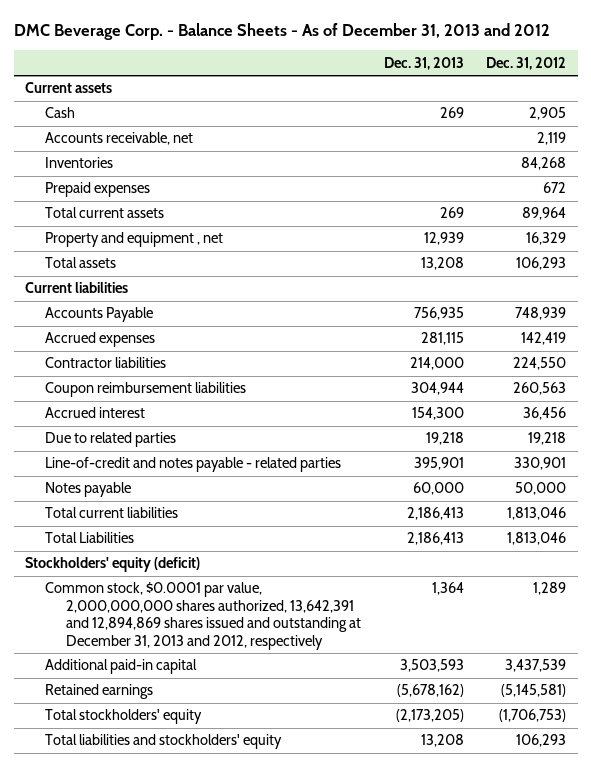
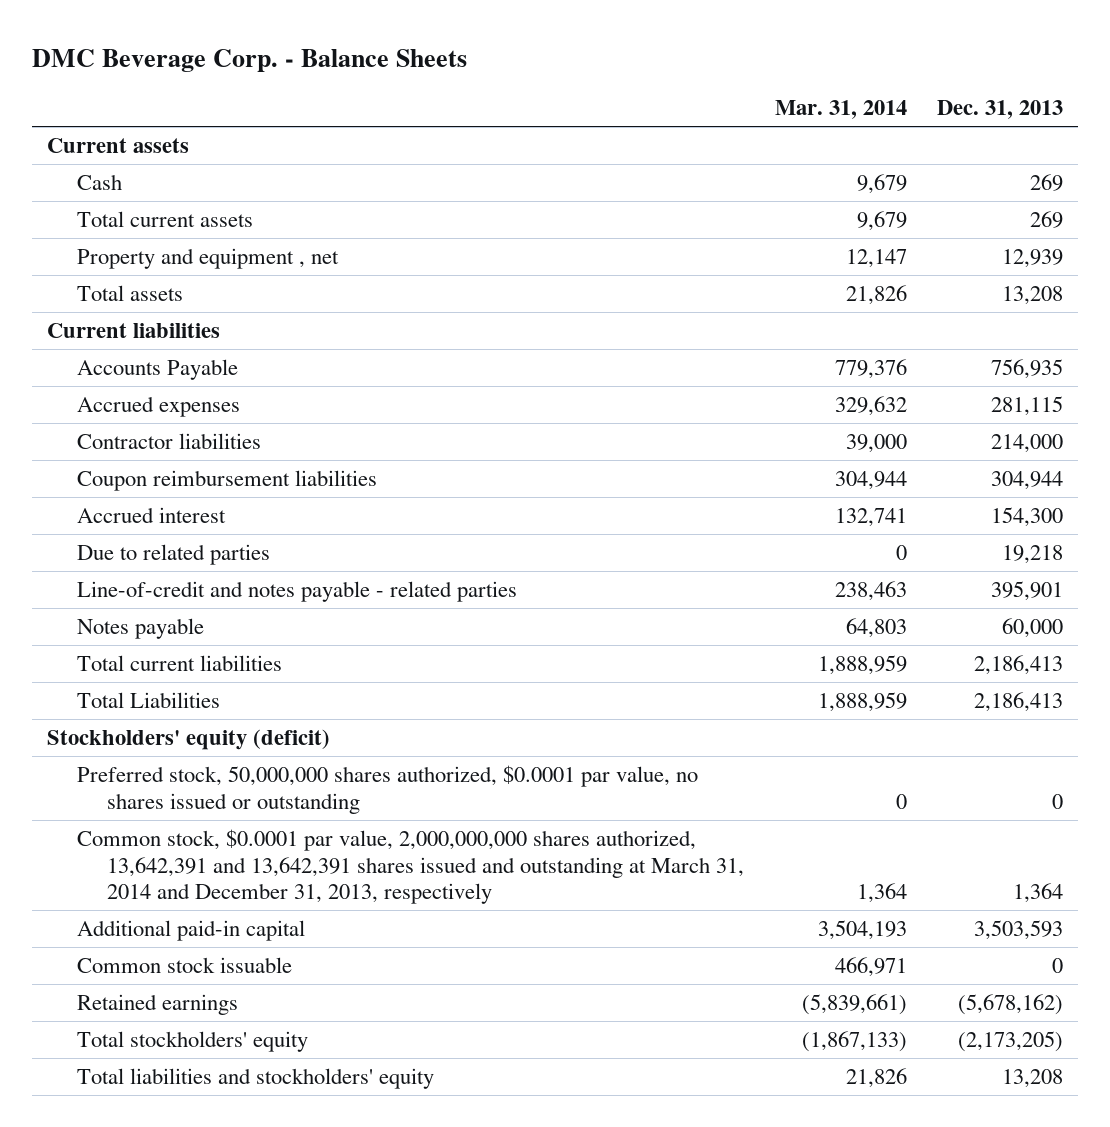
[13,22,550,40] DMC Beverage Corp. - Balance Sheets - As of December 31, 2013 and 2012 -> [31,48,467,72] DMC Beverage Corp. - Balance Sheets
[486,56,567,70] Dec. 31, 2012 -> none
none -> [774,100,907,120] Mar. 31, 2014
[45,132,194,146] Accounts receivable, net -> none
[45,157,114,169] Inventories -> none
[45,182,151,198] Prepaid expenses -> none
none -> [76,764,698,814] Preferred stock, 50,000,000 shares authorized, $0.0001 par value, no shares issued or outstanding
[45,582,361,650] Common stock, $0.0001 par value, 2,000,000,000 shares authorized, 13,642,391 and 12,894,869 shares issued and outstanding at December 31, 2013 and 2012, respectively -> [76,828,744,905] Common stock, $0.0001 par value, 2,000,000,000 shares authorized, 13,642,391 and 13,642,391 shares issued and outstanding at March 31, 2014 and December 31, 2013, respectively
none -> [76,956,292,973] Common stock issuable

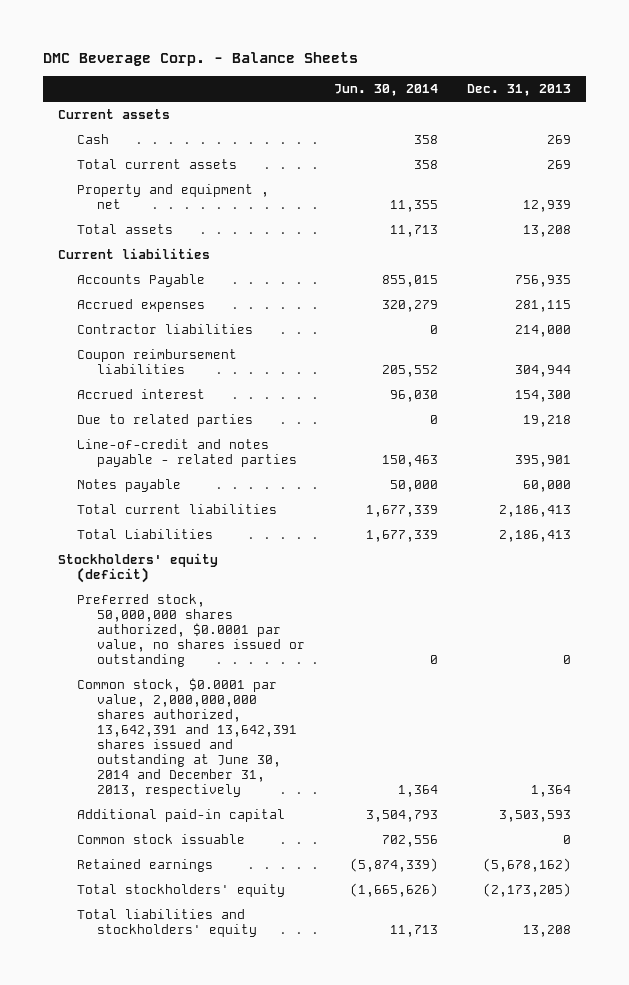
[774,100,907,120] Mar. 31, 2014 -> none
none -> [333,84,438,97] Jun. 30, 2014
[76,828,744,905] Common stock, $0.0001 par value, 2,000,000,000 shares authorized, 13,642,391 and 13,642,391 shares issued and outstanding at March 31, 2014 and December 31, 2013, respectively -> [77,677,297,797] Common stock, $0.0001 par value, 2,000,000,000 shares authorized, 13,642,391 and 13,642,391 shares issued and outstanding at June 30, 2014 and December 31, 2013, respectively

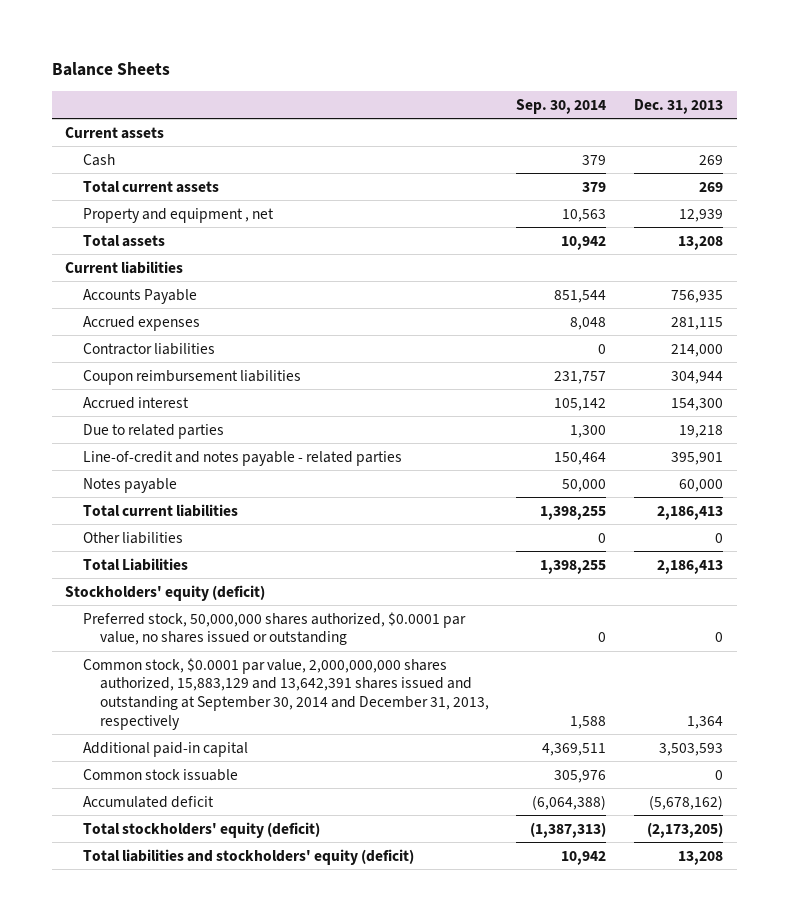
[43,52,359,67] DMC Beverage Corp. - Balance Sheets -> [51,62,170,77] Balance Sheets
[333,84,438,97] Jun. 30, 2014 -> none
none -> [516,98,607,114] Sep. 30, 2014
none -> [82,531,183,544] Other liabilities
[77,677,297,797] Common stock, $0.0001 par value, 2,000,000,000 shares authorized, 13,642,391 and 13,642,391 shares issued and outstanding at June 30, 2014 and December 31, 2013, respectively -> [82,657,489,730] Common stock, $0.0001 par value, 2,000,000,000 shares authorized, 15,883,129 and 13,642,391 shares issued and outstanding at September 30, 2014 and December 31, 2013, respectively
[77,858,214,872] Retained earnings -> [82,795,214,808] Accumulated deficit
[77,883,286,897] Total stockholders' equity -> [82,821,320,838] Total stockholders' equity (deficit)
[77,908,257,937] Total liabilities and stockholders' equity -> [82,848,414,865] Total liabilities and stockholders' equity (deficit)

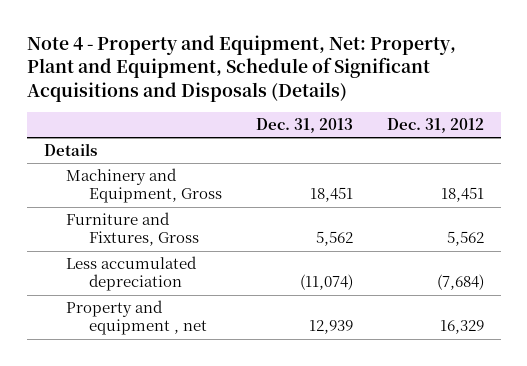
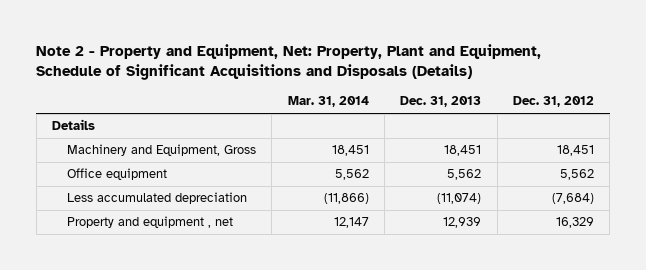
[26,35,456,102] Note 4 - Property and Equipment, Net: Property, Plant and Equipment, Schedule of Significant Acquisitions and Disposals (Details) -> [36,44,542,81] Note 2 - Property and Equipment, Net: Property, Plant and Equipment, Schedule of Significant Acquisitions and Disposals (Details)
none -> [287,96,369,108] Mar. 31, 2014
[66,212,199,247] Furniture and Fixtures, Gross -> [66,168,167,181] Office equipment

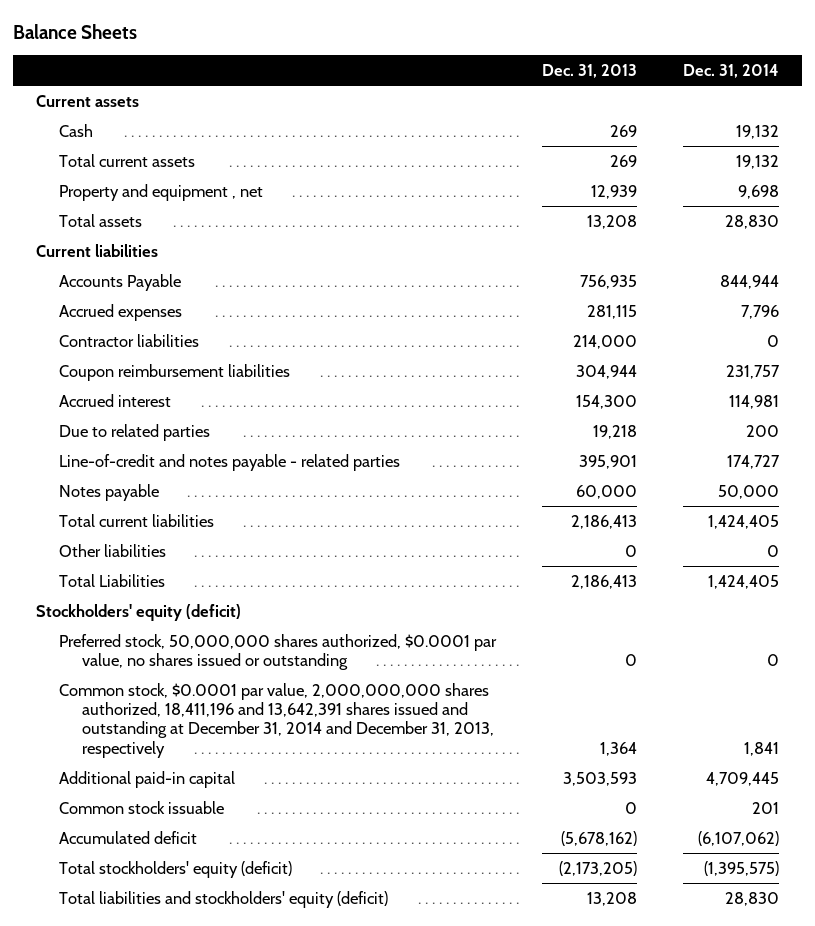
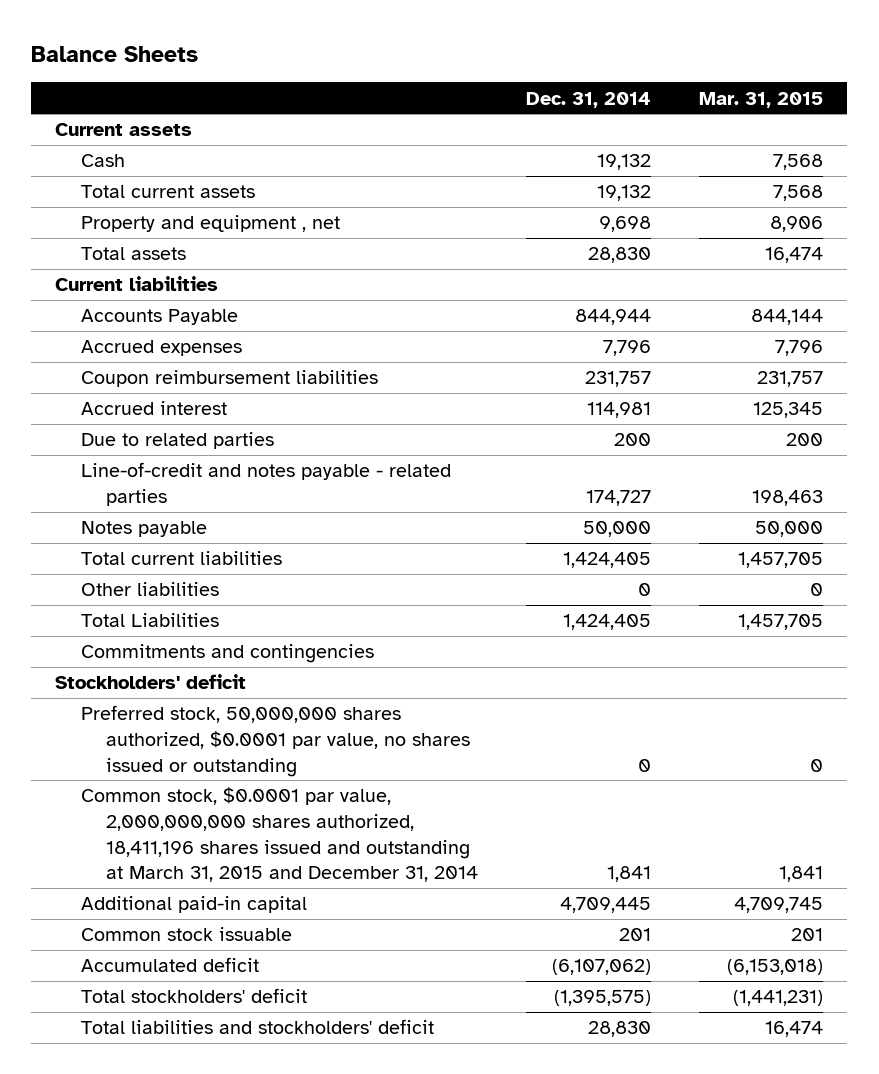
[542,64,638,79] Dec. 31, 2013 -> none
none -> [699,91,824,108] Mar. 31, 2015
[59,333,200,347] Contractor liabilities -> none
none -> [80,644,374,664] Commitments and contingencies
[36,603,242,621] Stockholders' equity (deficit) -> [55,674,247,690] Stockholders' deficit
[59,682,494,758] Common stock, $0.0001 par value, 2,000,000,000 shares authorized, 18,411,196 and 13,642,391 shares issued and outstanding at December 31, 2014 and December 31, 2013, respectively -> [80,787,479,883] Common stock, $0.0001 par value, 2,000,000,000 shares authorized, 18,411,196 shares issued and outstanding at March 31, 2015 and December 31, 2014
[59,860,293,878] Total stockholders' equity (deficit) -> [80,988,307,1004] Total stockholders' deficit
[59,890,389,908] Total liabilities and stockholders' equity (deficit) -> [80,1019,434,1035] Total liabilities and stockholders' deficit

